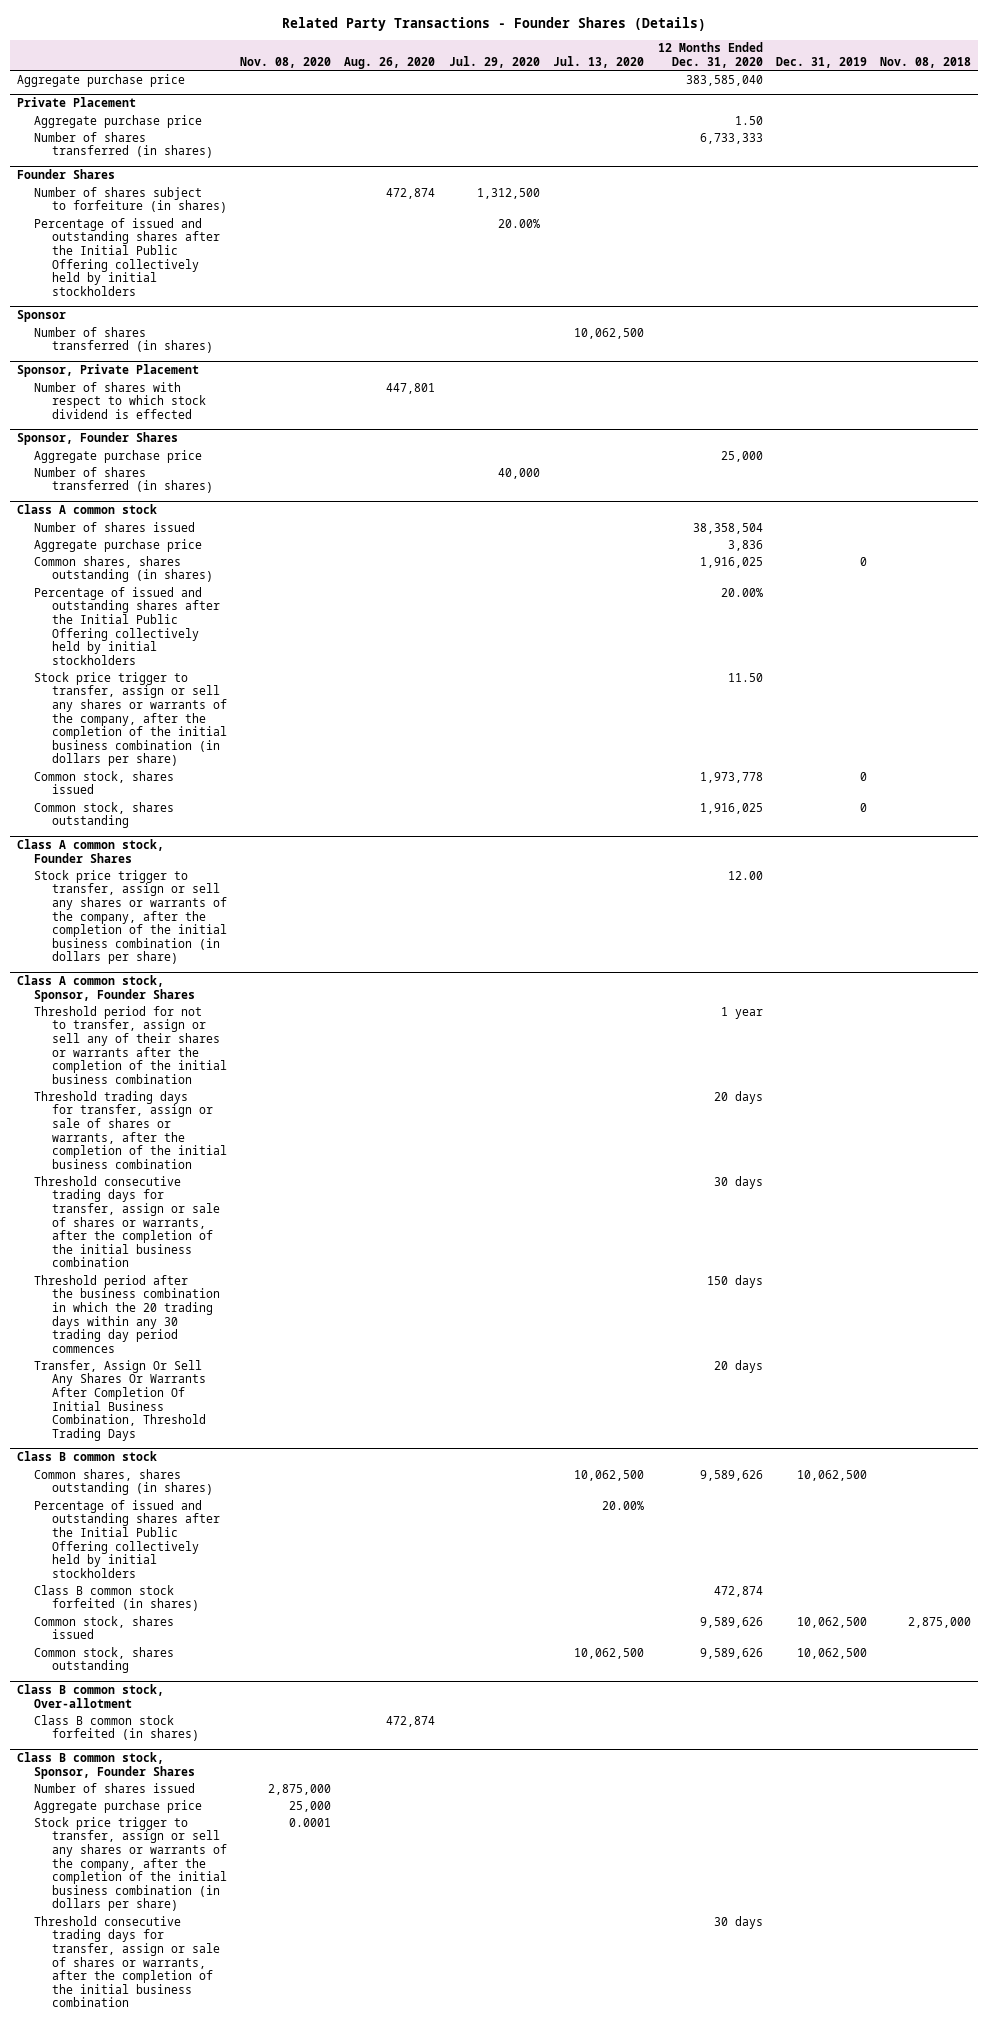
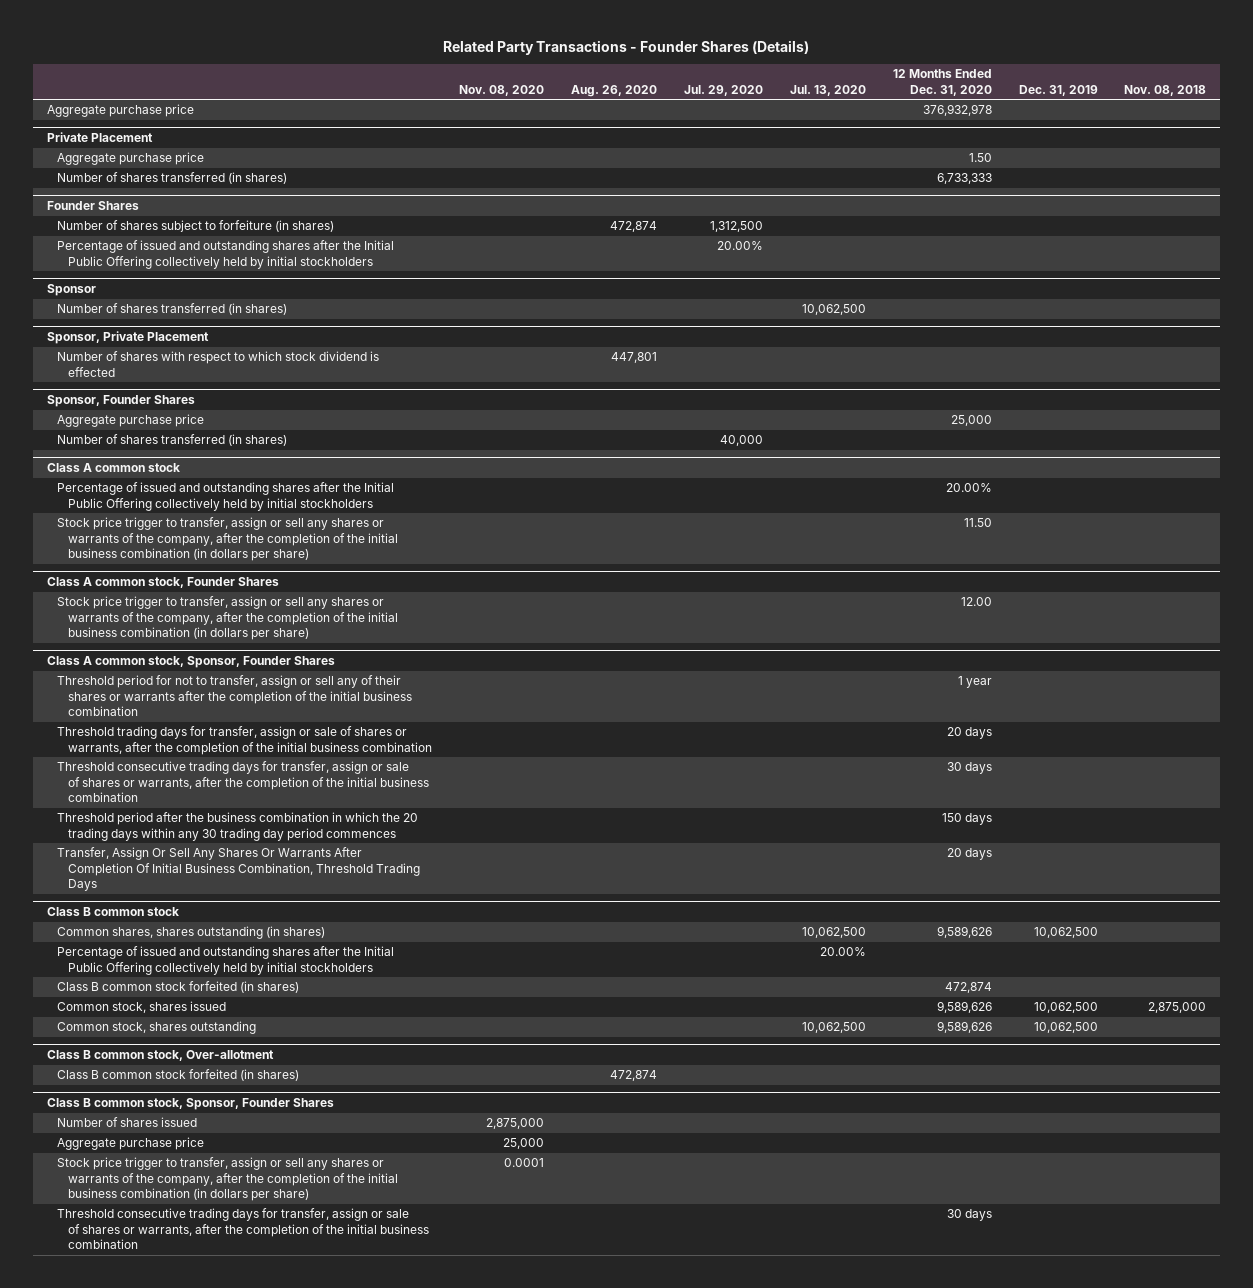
[685,74,763,86] 383,585,040 -> [922,104,992,117] 376,932,978
[34,521,196,532] Number of shares issued -> none
[34,538,203,552] Aggregate purchase price -> none
[34,555,213,583] Common shares, shares outstanding (in shares) -> none
[34,770,175,795] Common stock, shares issued -> none
[34,801,175,829] Common stock, shares outstanding -> none

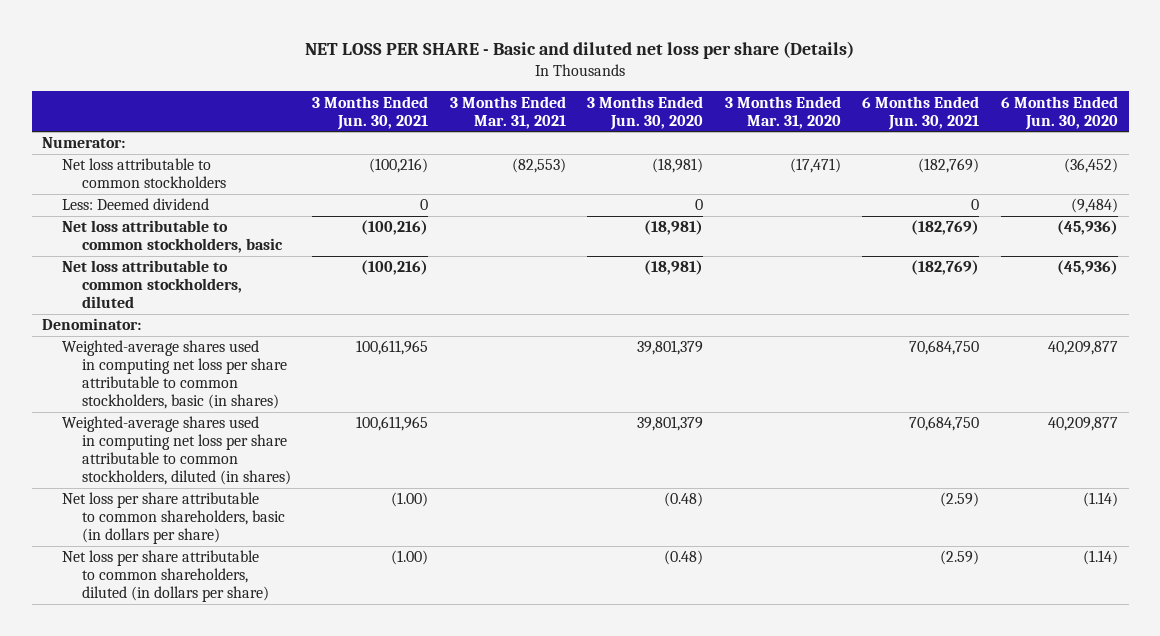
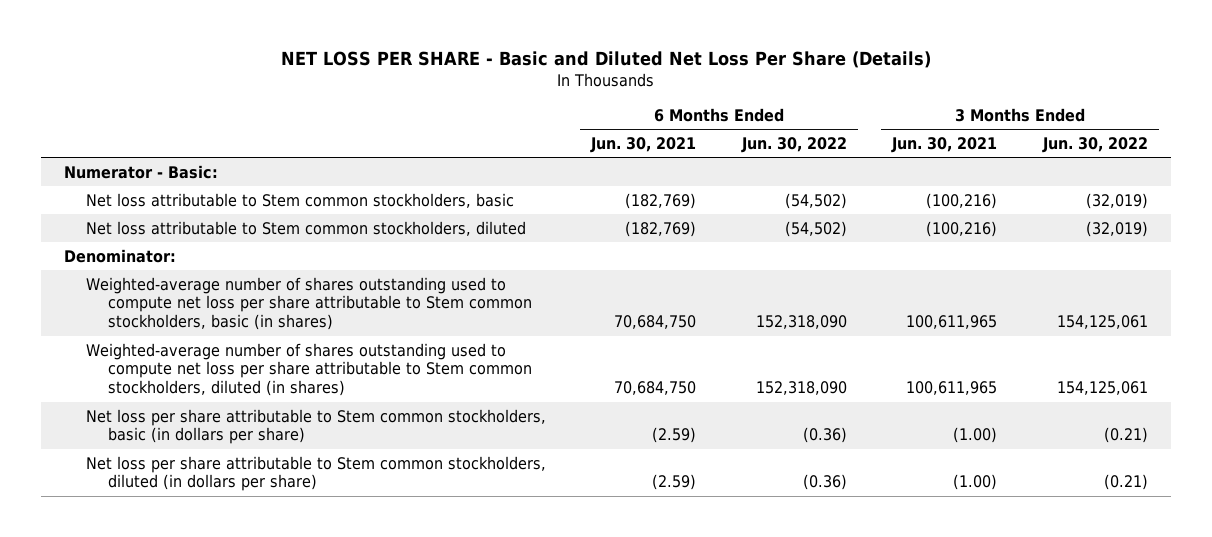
[305,41,855,60] NET LOSS PER SHARE - Basic and diluted net loss per share (Details) -> [280,50,931,68] NET LOSS PER SHARE - Basic and Diluted Net Loss Per Share (Details)
[449,95,566,129] 3 Months Ended Mar. 31, 2021 -> none
[587,95,704,130] 3 Months Ended Jun. 30, 2020 -> none
[724,95,841,129] 3 Months Ended Mar. 31, 2020 -> none
[1000,95,1118,130] 6 Months Ended Jun. 30, 2020 -> none
none -> [740,136,847,153] Jun. 30, 2022
none -> [1041,136,1148,153] Jun. 30, 2022
[62,158,227,189] Net loss attributable to common stockholders -> none
[62,198,210,211] Less: Deemed dividend -> none
[42,137,126,149] Numerator: -> [63,164,218,179] Numerator - Basic:
[62,220,284,254] Net loss attributable to common stockholders, basic -> [85,192,514,208] Net loss attributable to Stem common stockholders, basic
[62,260,243,309] Net loss attributable to common stockholders, diluted -> [85,220,526,236] Net loss attributable to Stem common stockholders, diluted
[62,340,288,409] Weighted-average shares used in computing net loss per share attributable to common stockholders, basic (in shares) -> [85,276,532,331] Weighted-average number of shares outstanding used to compute net loss per share attributable to Stem common stockholders, basic (in shares)
[62,416,292,485] Weighted-average shares used in computing net loss per share attributable to common stockholders, diluted (in shares) -> [85,342,532,397] Weighted-average number of shares outstanding used to compute net loss per share attributable to Stem common stockholders, diluted (in shares)
[62,492,286,545] Net loss per share attributable to common shareholders, basic (in dollars per share) -> [85,408,546,445] Net loss per share attributable to Stem common stockholders, basic (in dollars per share)
[62,550,270,603] Net loss per share attributable to common shareholders, diluted (in dollars per share) -> [85,455,546,492] Net loss per share attributable to Stem common stockholders, diluted (in dollars per share)

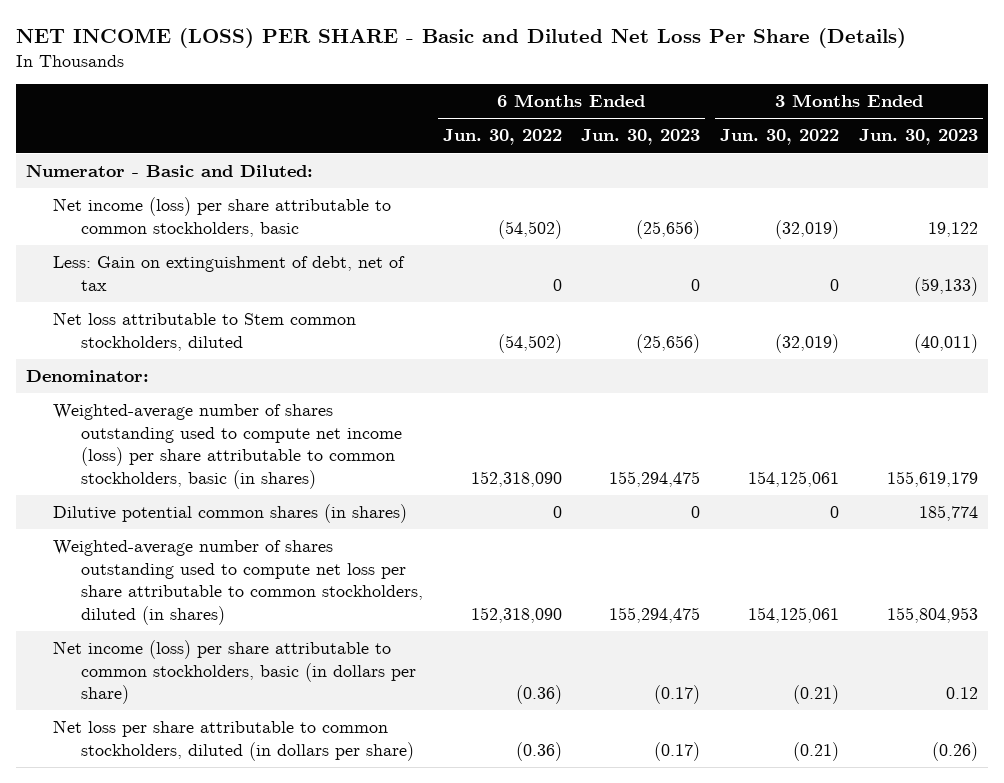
[280,50,931,68] NET LOSS PER SHARE - Basic and Diluted Net Loss Per Share (Details) -> [16,28,907,49] NET INCOME (LOSS) PER SHARE - Basic and Diluted Net Loss Per Share (Details)
[590,136,697,153] Jun. 30, 2021 -> none
[891,136,998,153] Jun. 30, 2021 -> none
none -> [581,129,701,146] Jun. 30, 2023
none -> [858,129,978,146] Jun. 30, 2023
[63,164,218,179] Numerator - Basic: -> [26,164,314,178] Numerator - Basic and Diluted:
[85,192,514,208] Net loss attributable to Stem common stockholders, basic -> [53,197,392,237] Net income (loss) per share attributable to common stockholders, basic
none -> [53,256,406,291] Less: Gain on extinguishment of debt, net of tax
[85,276,532,331] Weighted-average number of shares outstanding used to compute net loss per share attributable to Stem common stockholders, basic (in shares) -> [53,404,402,489] Weighted-average number of shares outstanding used to compute net income (loss) per share attributable to common stockholders, basic (in shares)
none -> [53,504,408,524] Dilutive potential common shares (in shares)
[85,342,532,397] Weighted-average number of shares outstanding used to compute net loss per share attributable to Stem common stockholders, diluted (in shares) -> [53,540,423,625] Weighted-average number of shares outstanding used to compute net loss per share attributable to common stockholders, diluted (in shares)
[85,408,546,445] Net loss per share attributable to Stem common stockholders, basic (in dollars per share) -> [53,640,416,705] Net income (loss) per share attributable to common stockholders, basic (in dollars per share)
[85,455,546,492] Net loss per share attributable to Stem common stockholders, diluted (in dollars per share) -> [53,720,414,761] Net loss per share attributable to common stockholders, diluted (in dollars per share)

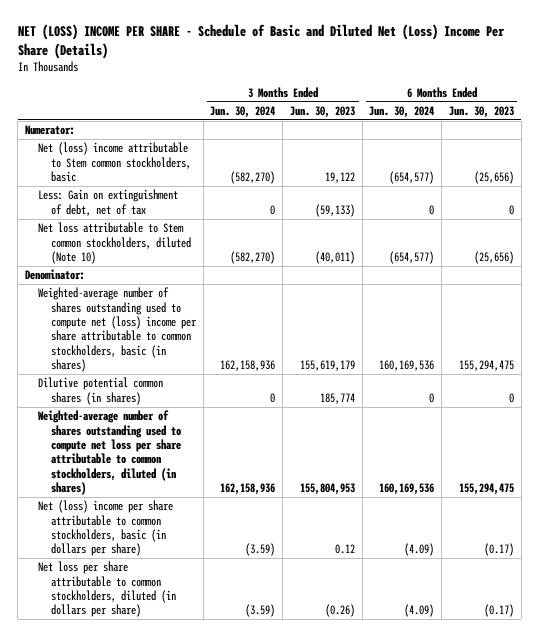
[16,28,907,49] NET INCOME (LOSS) PER SHARE - Basic and Diluted Net Loss Per Share (Details) -> [17,24,505,60] NET (LOSS) INCOME PER SHARE - Schedule of Basic and Diluted Net (Loss) Income Per Share (Details)
[442,129,562,146] Jun. 30, 2022 -> none
[720,129,840,146] Jun. 30, 2022 -> none
none -> [210,106,276,119] Jun. 30, 2024
none -> [369,106,435,119] Jun. 30, 2024
[26,164,314,178] Numerator - Basic and Diluted: -> [24,125,75,136] Numerator:
[53,197,392,237] Net income (loss) per share attributable to common stockholders, basic -> [37,142,192,183] Net (loss) income attributable to Stem common stockholders, basic
[53,312,357,351] Net loss attributable to Stem common stockholders, diluted -> [37,222,192,265] Net loss attributable to Stem common stockholders, diluted (Note 10)
[53,404,402,489] Weighted-average number of shares outstanding used to compute net income (loss) per share attributable to common stockholders, basic (in shares) -> [37,287,198,373] Weighted-average number of shares outstanding used to compute net (loss) income per share attributable to common stockholders, basic (in shares)
[53,640,416,705] Net income (loss) per share attributable to common stockholders, basic (in dollars per share) -> [37,500,173,557] Net (loss) income per share attributable to common stockholders, basic (in dollars per share)

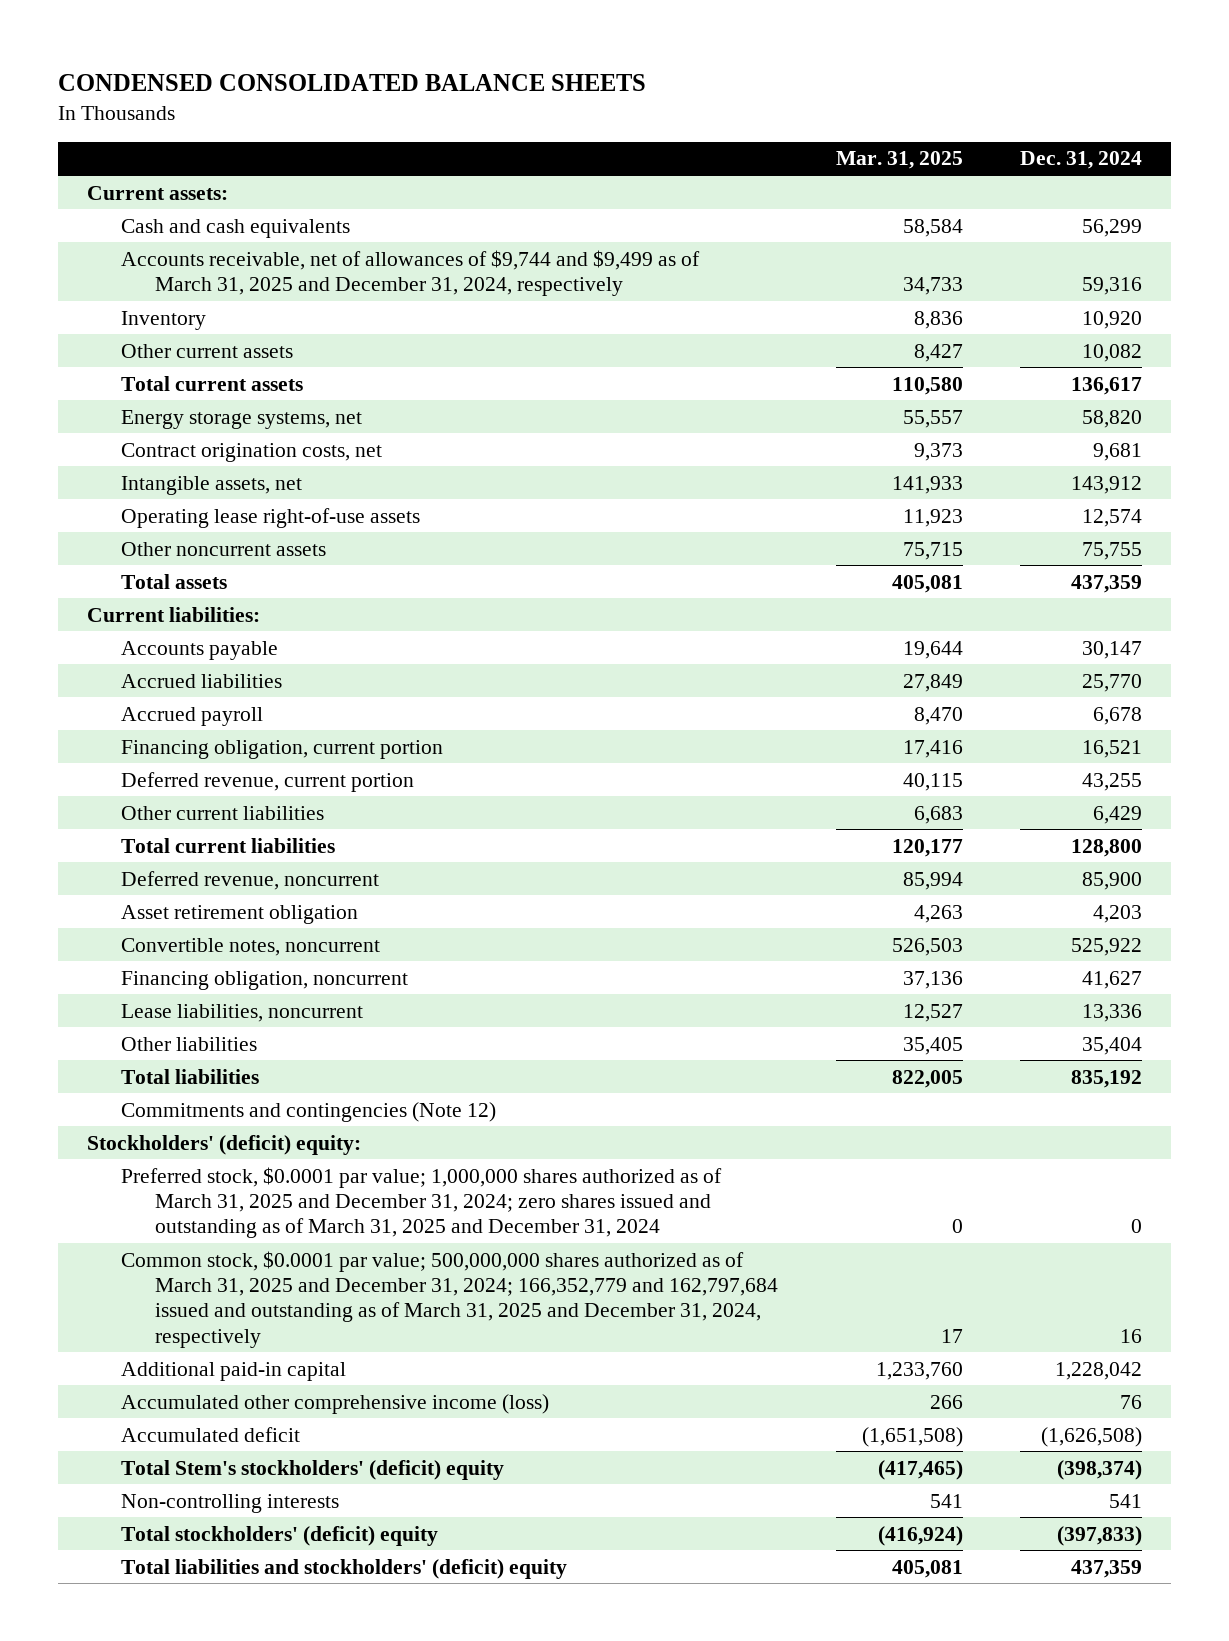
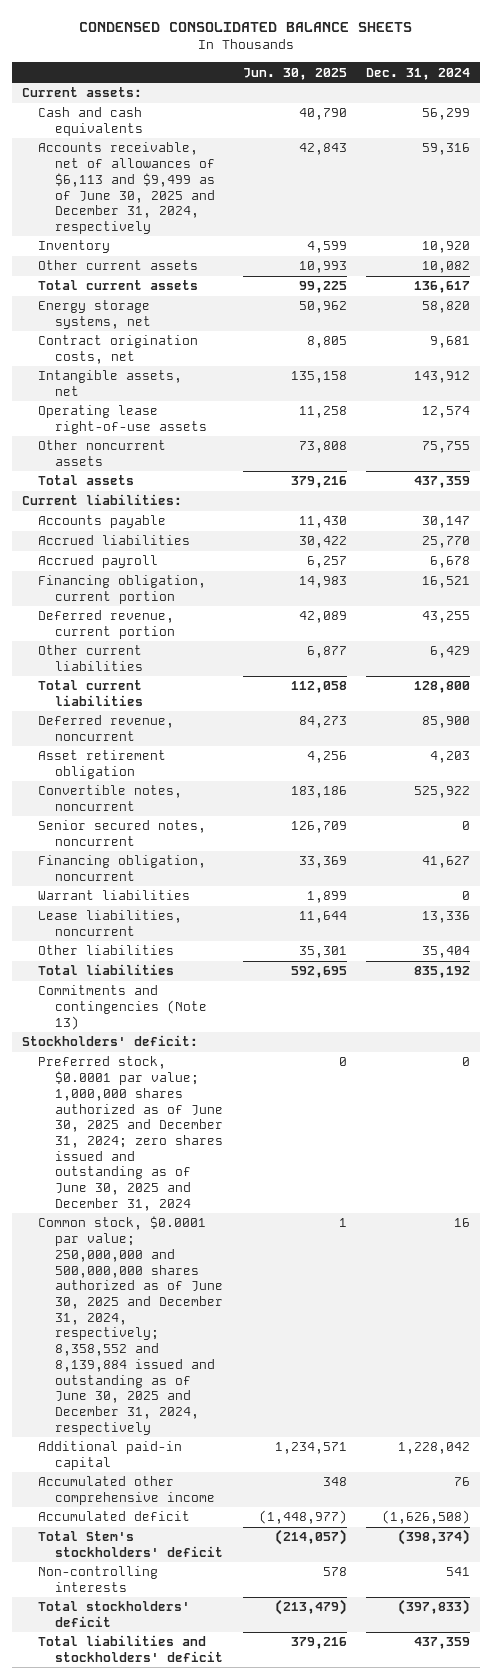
[835,151,963,170] Mar. 31, 2025 -> none
none -> [242,67,347,80] Jun. 30, 2025
[120,249,700,296] Accounts receivable, net of allowances of $9,744 and $9,499 as of March 31, 2025 and December 31, 2024, respectively -> [38,142,215,235] Accounts receivable, net of allowances of $6,113 and $9,499 as of June 30, 2025 and December 31, 2024, respectively
none -> [38,820,207,847] Senior secured notes, noncurrent
none -> [38,890,191,901] Warrant liabilities
[120,1101,496,1122] Commitments and contingencies (Note 12) -> [38,985,207,1030] Commitments and contingencies (Note 13)
[86,1134,361,1155] Stockholders' (deficit) equity: -> [21,1035,198,1047] Stockholders' deficit:
[120,1166,722,1239] Preferred stock, $0.0001 par value; 1,000,000 shares authorized as of March 31, 2025 and December 31, 2024; zero shares issued and outstanding as of March 31, 2025 and December 31, 2024 -> [38,1056,223,1211] Preferred stock, $0.0001 par value; 1,000,000 shares authorized as of June 30, 2025 and December 31, 2024; zero shares issued and outstanding as of June 30, 2025 and December 31, 2024
[120,1250,779,1348] Common stock, $0.0001 par value; 500,000,000 shares authorized as of March 31, 2025 and December 31, 2024; 166,352,779 and 162,797,684 issued and outstanding as of March 31, 2025 and December 31, 2024, respectively -> [38,1216,223,1435] Common stock, $0.0001 par value; 250,000,000 and 500,000,000 shares authorized as of June 30, 2025 and December 31, 2024, respectively; 8,358,552 and 8,139,884 issued and outstanding as of June 30, 2025 and December 31, 2024, respectively
[120,1393,549,1414] Accumulated other comprehensive income (loss) -> [38,1476,215,1506] Accumulated other comprehensive income
[120,1459,504,1480] Total Stem's stockholders' (deficit) equity -> [38,1531,223,1558] Total Stem's stockholders' deficit
[120,1525,438,1546] Total stockholders' (deficit) equity -> [38,1601,191,1628] Total stockholders' deficit
[120,1558,567,1579] Total liabilities and stockholders' (deficit) equity -> [38,1635,223,1663] Total liabilities and stockholders' deficit

